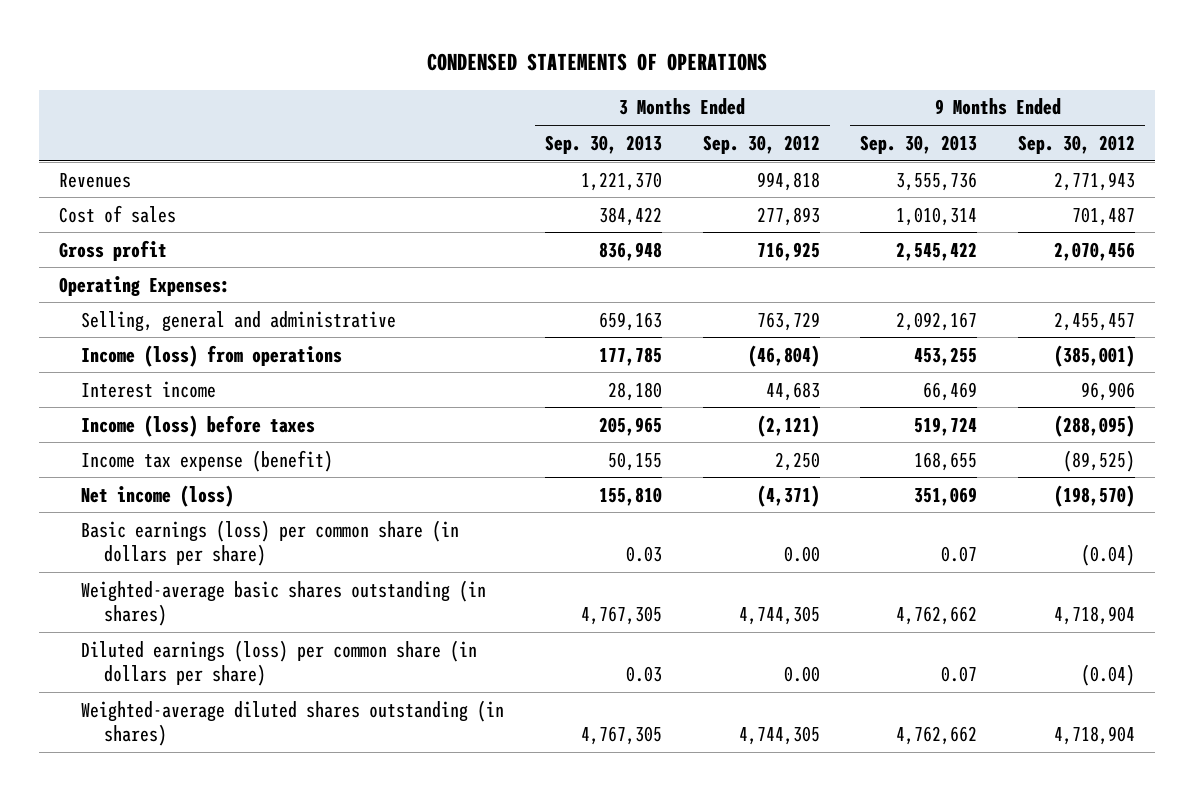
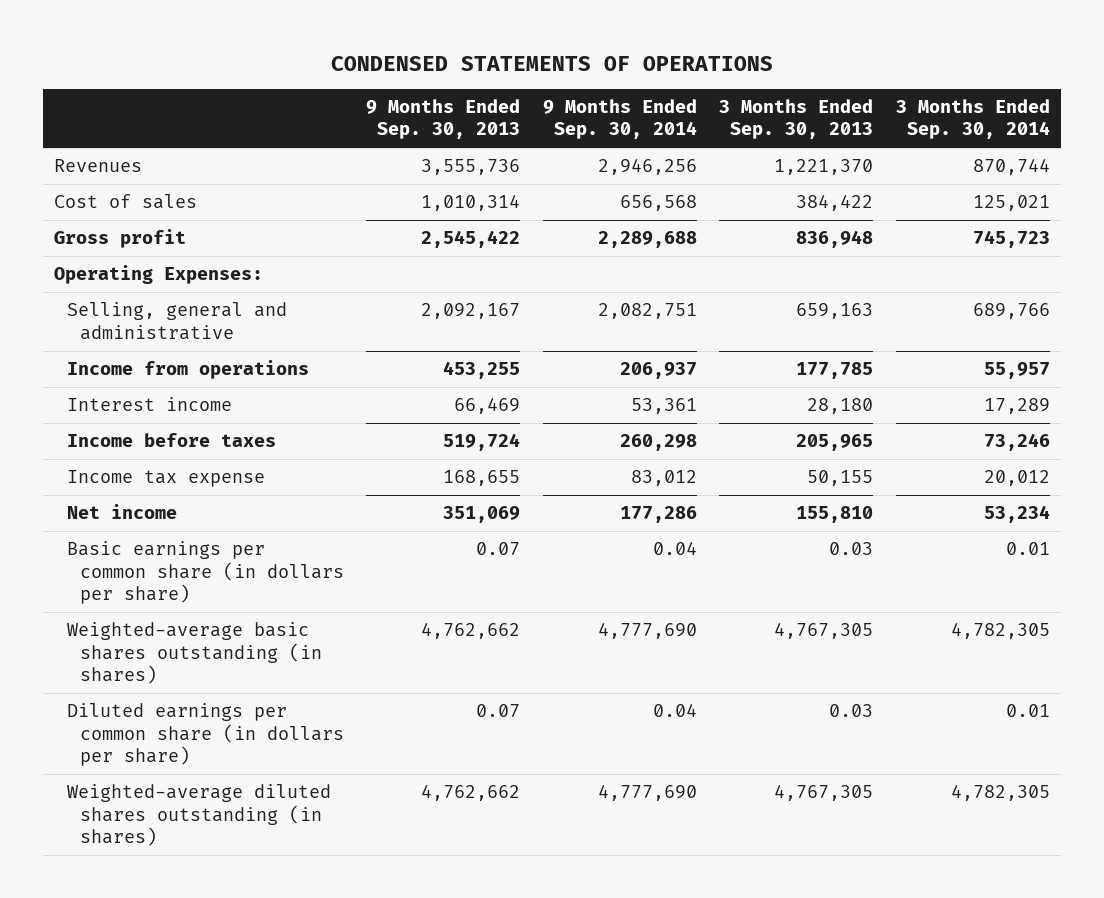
[702,134,820,154] Sep. 30, 2012 -> none
[1017,134,1135,154] Sep. 30, 2012 -> none
none -> [542,99,697,140] 9 Months Ended Sep. 30, 2014
none -> [895,99,1050,140] 3 Months Ended Sep. 30, 2014
[81,344,343,367] Income (loss) from operations -> [66,360,309,380] Income from operations
[81,414,316,437] Income (loss) before taxes -> [66,433,276,448] Income before taxes
[81,449,334,472] Income tax expense (benefit) -> [66,470,265,488] Income tax expense
[81,484,235,507] Net income (loss) -> [66,504,177,520] Net income
[81,519,460,567] Basic earnings (loss) per common share (in dollars per share) -> [66,541,344,605] Basic earnings per common share (in dollars per share)
[81,639,478,687] Diluted earnings (loss) per common share (in dollars per share) -> [66,703,344,767] Diluted earnings per common share (in dollars per share)

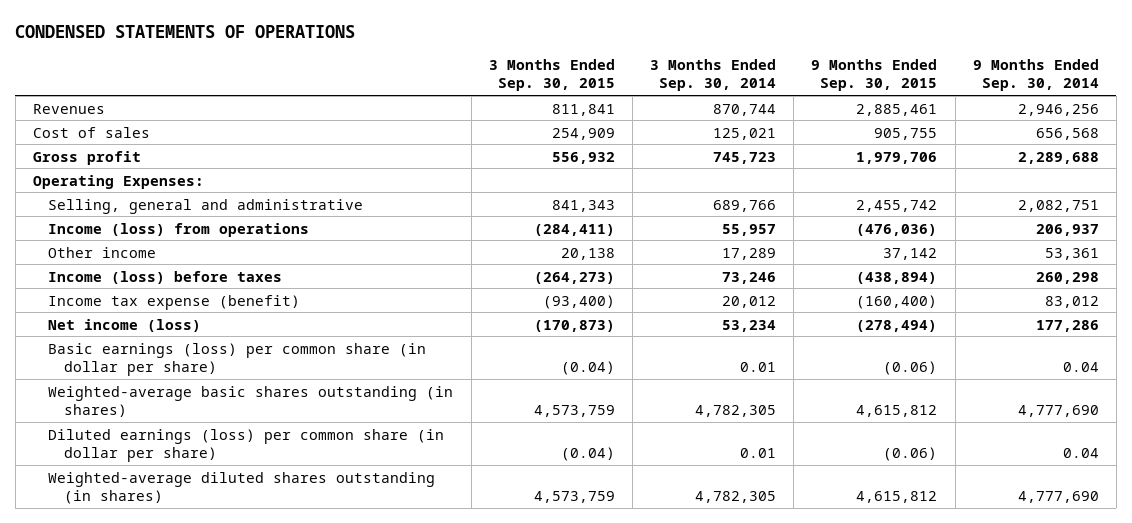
[366,99,521,140] 9 Months Ended Sep. 30, 2013 -> none
[719,99,874,140] 3 Months Ended Sep. 30, 2013 -> none
none -> [488,59,615,92] 3 Months Ended Sep. 30, 2015
none -> [811,59,938,92] 9 Months Ended Sep. 30, 2015
[66,360,309,380] Income from operations -> [48,222,310,237] Income (loss) from operations
[66,397,232,412] Interest income -> [48,246,157,258] Other income
[66,433,276,448] Income before taxes -> [48,270,283,284] Income (loss) before taxes
[66,470,265,488] Income tax expense -> [48,294,301,310] Income tax expense (benefit)
[66,504,177,520] Net income -> [48,318,202,332] Net income (loss)
[66,541,344,605] Basic earnings per common share (in dollars per share) -> [48,342,427,376] Basic earnings (loss) per common share (in dollar per share)
[66,703,344,767] Diluted earnings per common share (in dollars per share) -> [48,428,445,462] Diluted earnings (loss) per common share (in dollar per share)

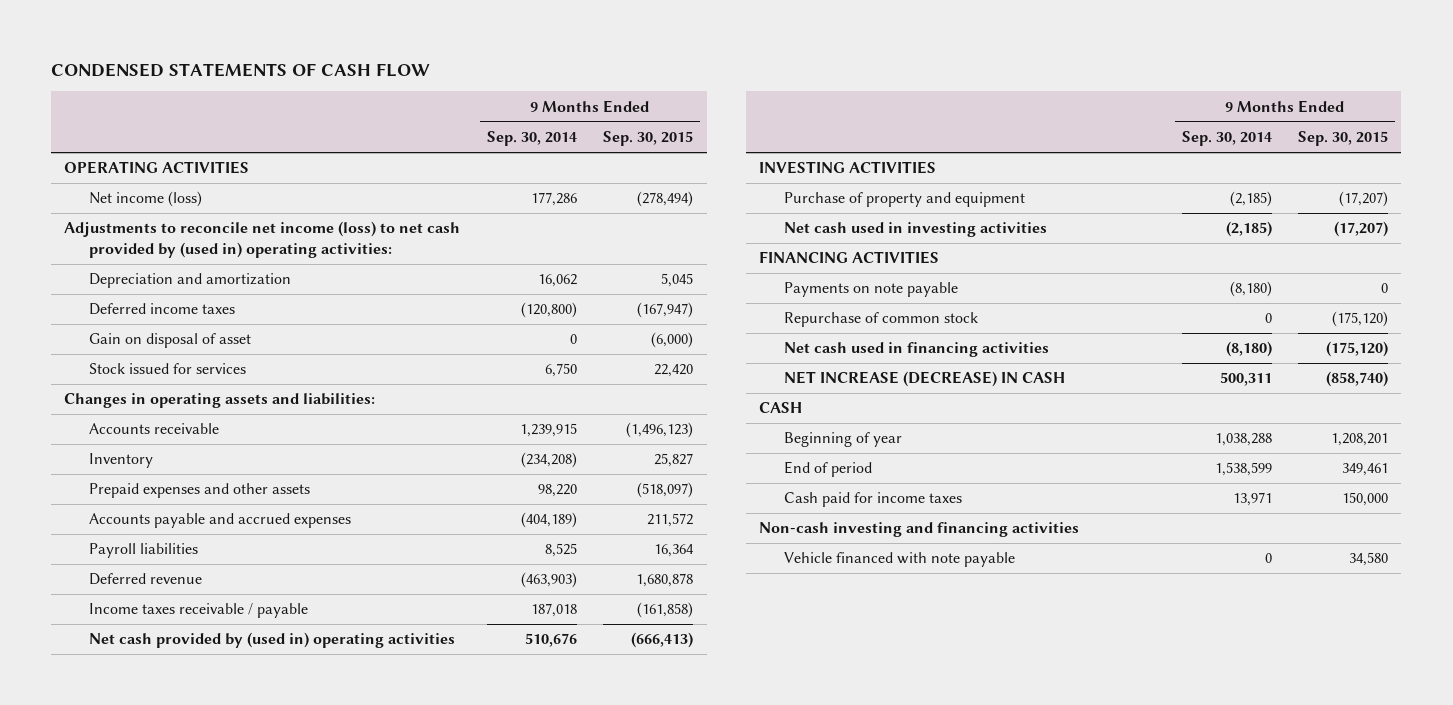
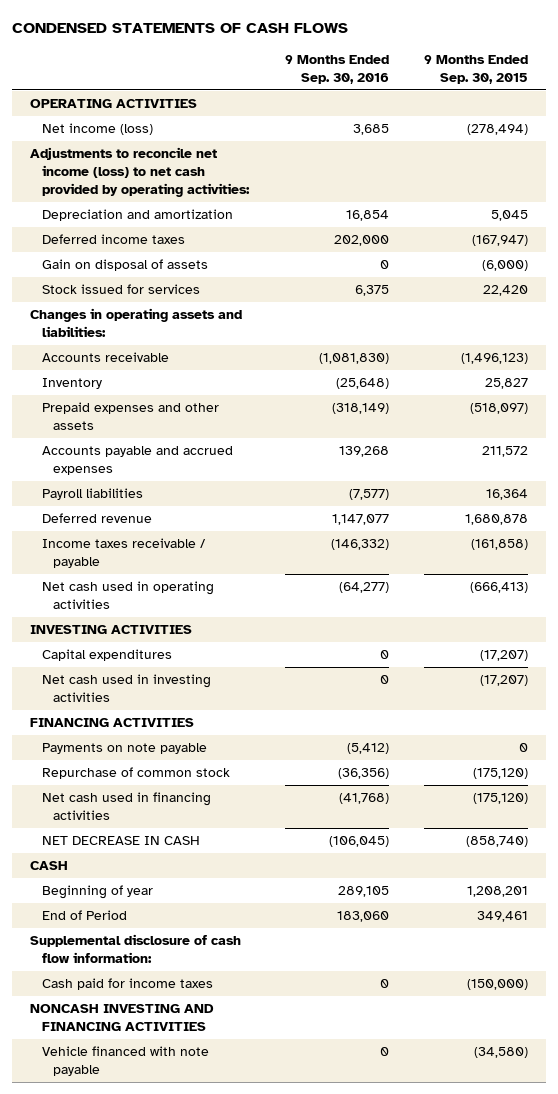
[51,62,431,77] CONDENSED STATEMENTS OF CASH FLOW -> [12,23,349,34] CONDENSED STATEMENTS OF CASH FLOWS
[486,131,577,147] Sep. 30, 2014 -> none
none -> [284,55,389,84] 9 Months Ended Sep. 30, 2016
[64,221,461,258] Adjustments to reconcile net income (loss) to net cash provided by (used in) operating activities: -> [29,147,250,197] Adjustments to reconcile net income (loss) to net cash provided by operating activities:
[89,333,252,349] Gain on disposal of asset -> [41,259,208,272] Gain on disposal of assets
[89,632,456,649] Net cash provided by (used in) operating activities -> [41,581,214,609] Net cash used in operating activities
[784,192,1026,208] Purchase of property and equipment -> [41,649,172,662] Capital expenditures
[784,371,1066,388] NET INCREASE (DECREASE) IN CASH -> [41,836,200,846] NET DECREASE IN CASH
[784,461,873,478] End of period -> [41,910,127,921] End of Period
none -> [29,934,241,963] Supplemental disclosure of cash flow information:
[1342,492,1389,507] 150,000 -> [467,979,529,991] (150,000)
[759,522,1080,538] Non-cash investing and financing activities -> [29,1004,214,1031] NONCASH INVESTING AND FINANCING ACTIVITIES
[1349,552,1389,567] 34,580 -> [474,1047,529,1059] (34,580)

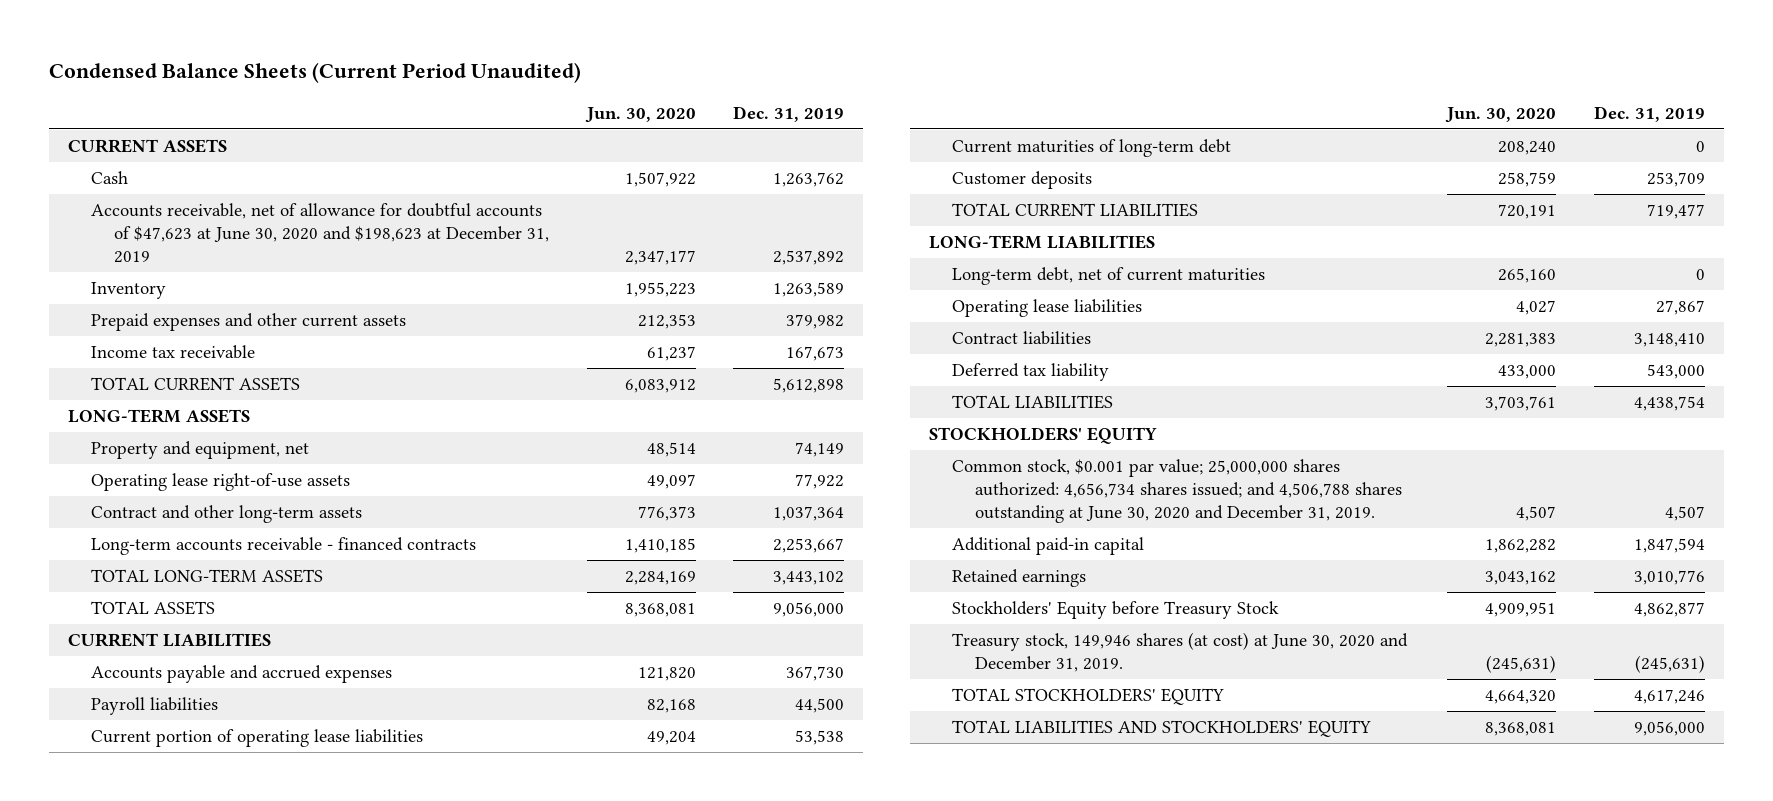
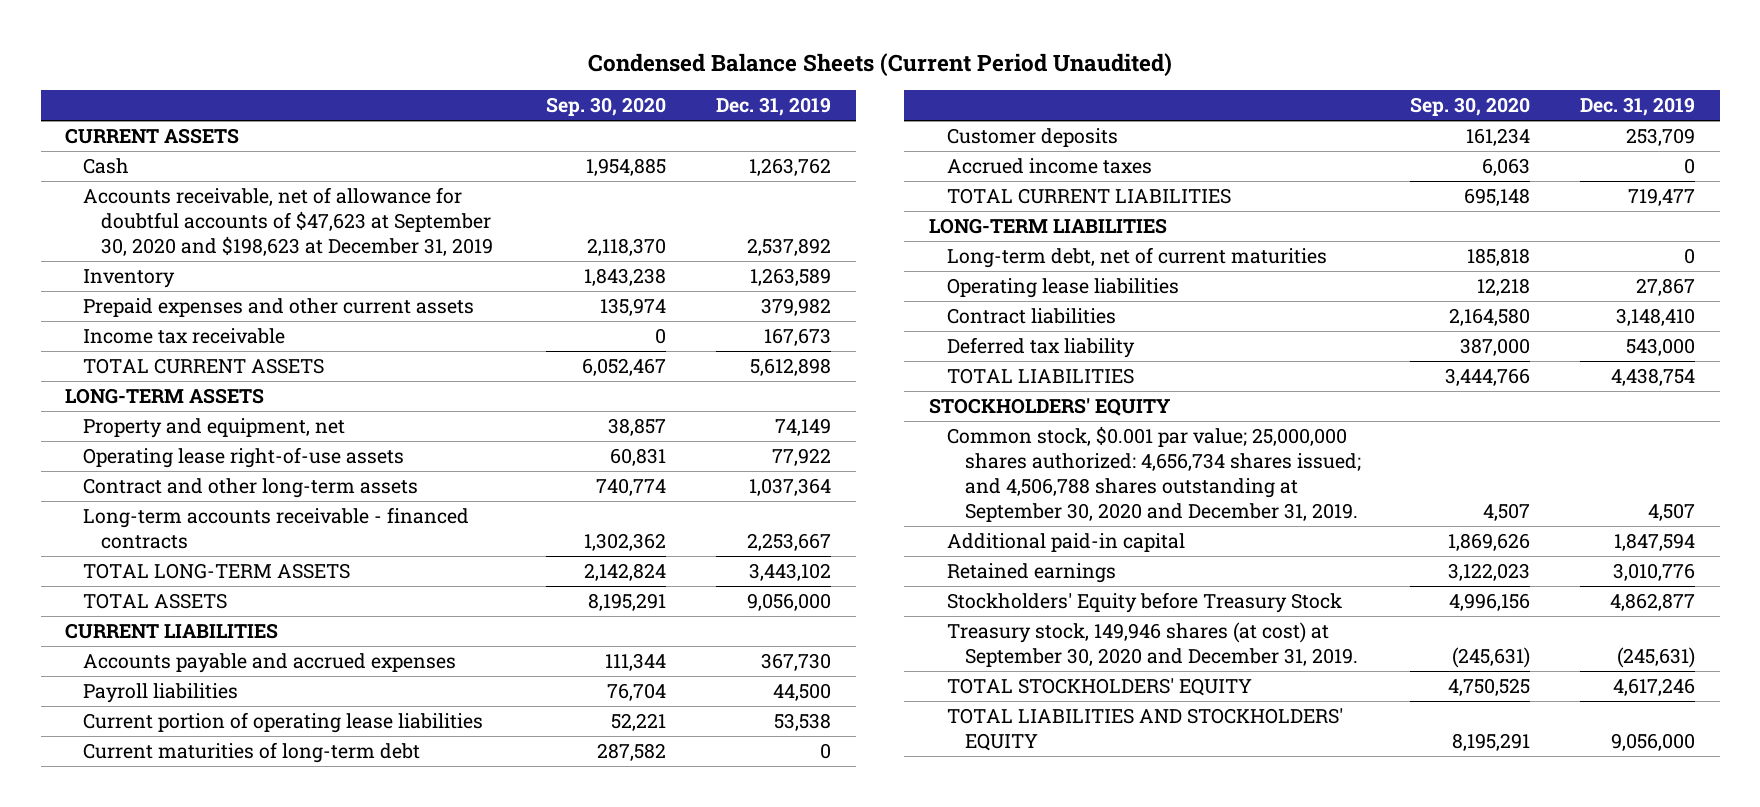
[584,106,696,123] Jun. 30, 2020 -> none
none -> [546,97,667,117] Sep. 30, 2020
[90,203,549,264] Accounts receivable, net of allowance for doubtful accounts of $47,623 at June 30, 2020 and $198,623 at December 31, 2019 -> [83,187,493,257] Accounts receivable, net of allowance for doubtful accounts of $47,623 at September 30, 2020 and $198,623 at December 31, 2019
none -> [946,158,1152,175] Accrued income taxes
[951,459,1402,524] Common stock, $0.001 par value; 25,000,000 shares authorized: 4,656,734 shares issued; and 4,506,788 shares outstanding at June 30, 2020 and December 31, 2019. -> [946,426,1361,523] Common stock, $0.001 par value; 25,000,000 shares authorized: 4,656,734 shares issued; and 4,506,788 shares outstanding at September 30, 2020 and December 31, 2019.
[951,632,1408,673] Treasury stock, 149,946 shares (at cost) at June 30, 2020 and December 31, 2019. -> [946,622,1358,668] Treasury stock, 149,946 shares (at cost) at September 30, 2020 and December 31, 2019.

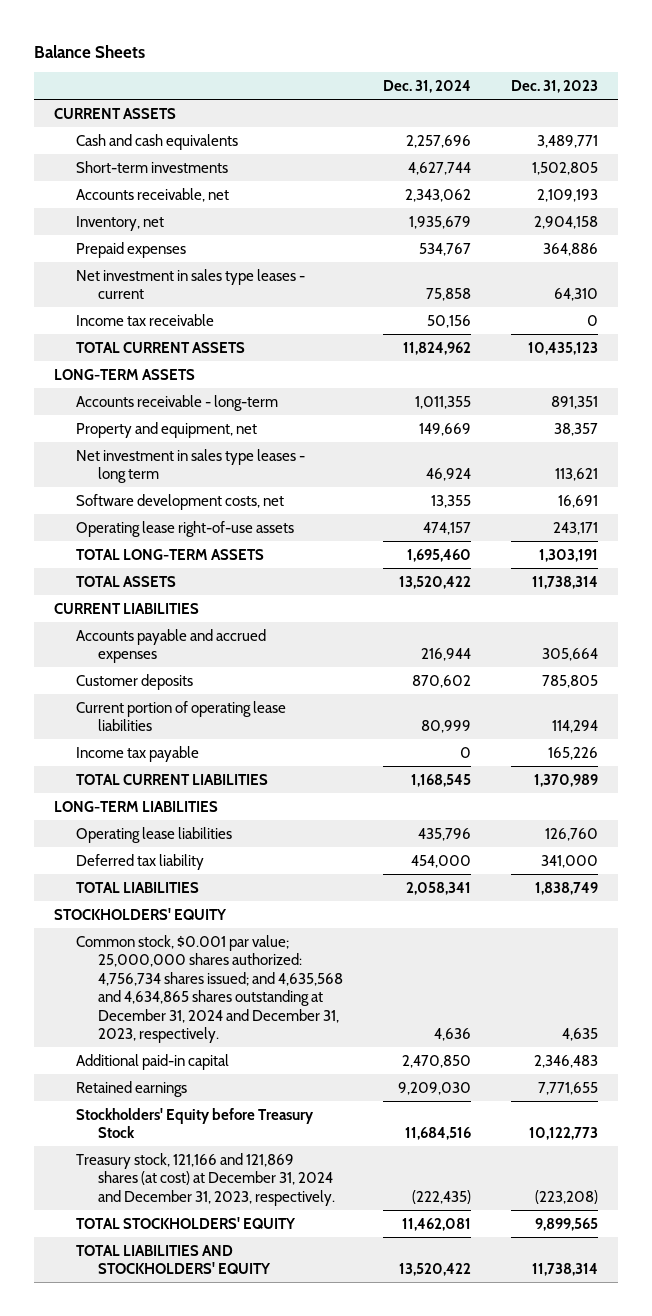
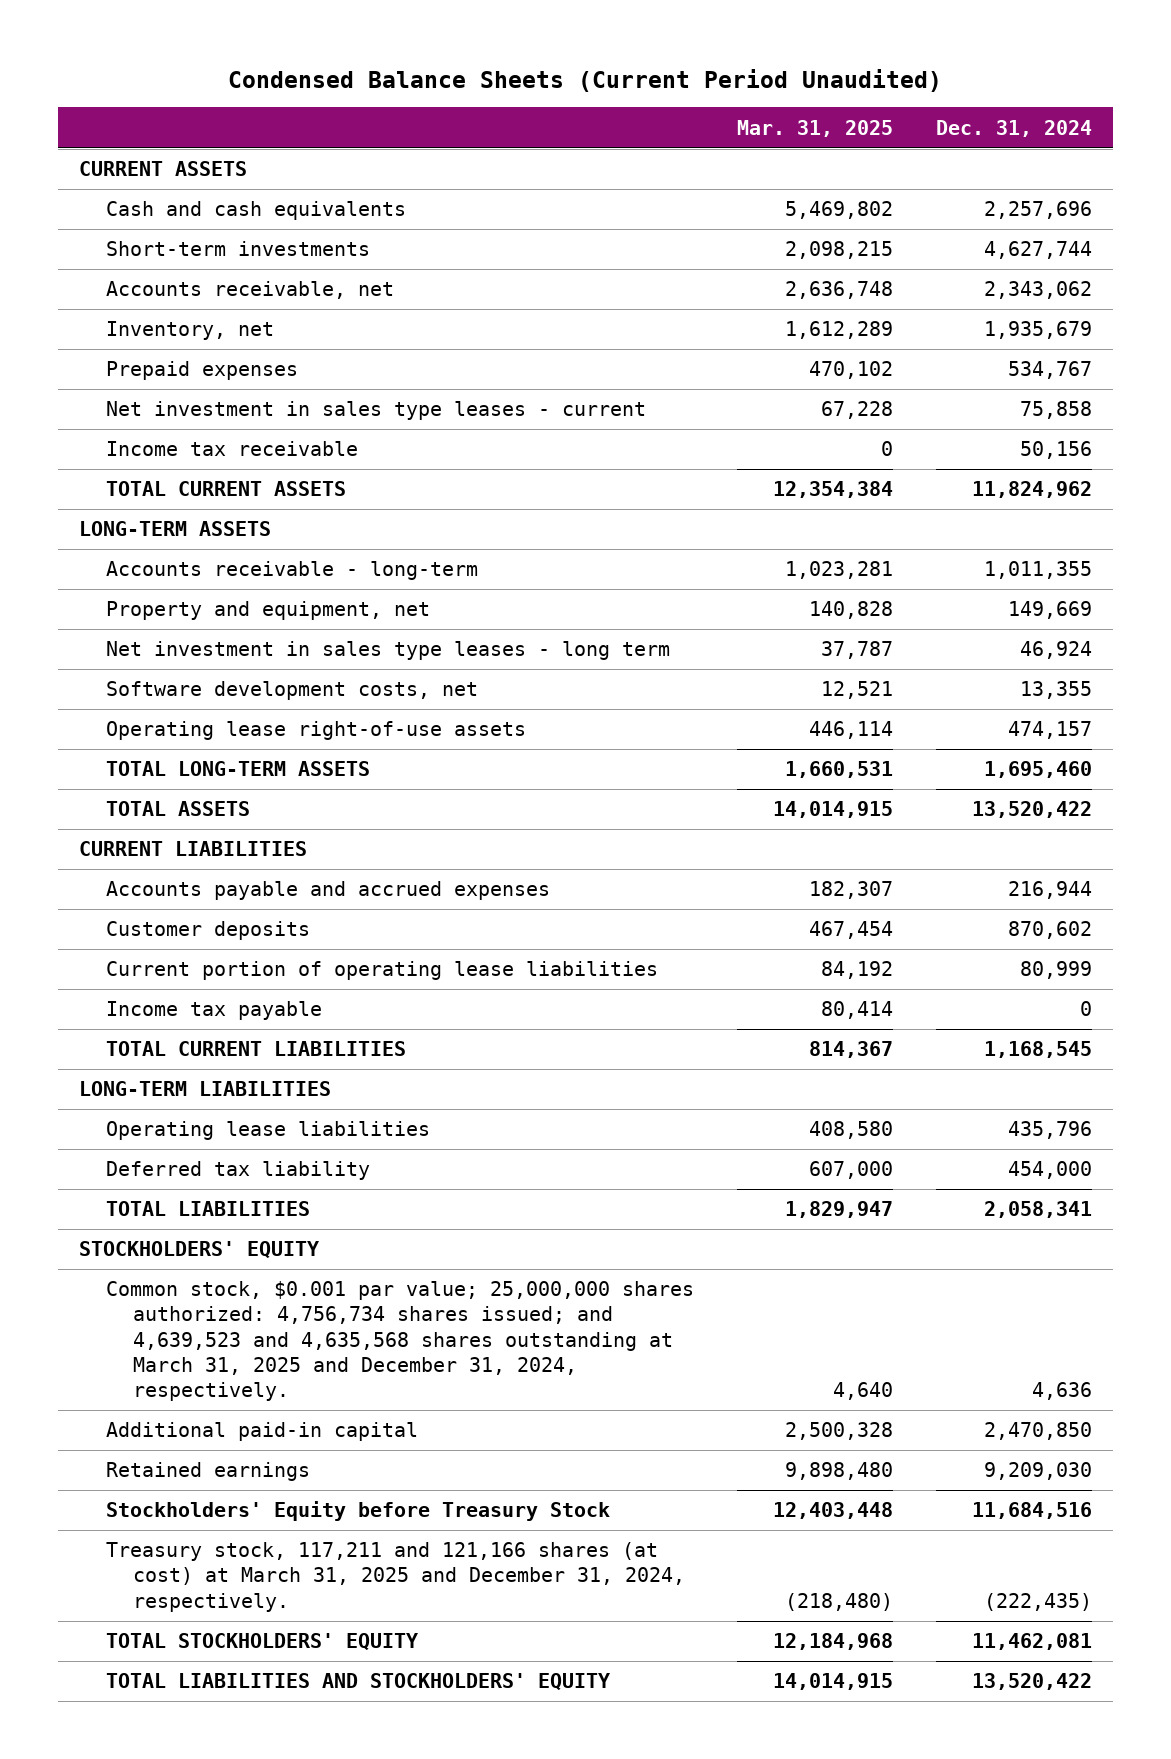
[34,44,146,58] Balance Sheets -> [228,68,943,92] Condensed Balance Sheets (Current Period Unaudited)
[510,80,598,94] Dec. 31, 2023 -> none
none -> [736,119,893,137] Mar. 31, 2025
[76,934,343,1044] Common stock, $0.001 par value; 25,000,000 shares authorized: 4,756,734 shares issued; and 4,635,568 and 4,634,865 shares outstanding at December 31, 2024 and December 31, 2023, respectively. -> [106,1281,695,1402] Common stock, $0.001 par value; 25,000,000 shares authorized: 4,756,734 shares issued; and 4,639,523 and 4,635,568 shares outstanding at March 31, 2025 and December 31, 2024, respectively.
[76,1152,335,1206] Treasury stock, 121,166 and 121,869 shares (at cost) at December 31, 2024 and December 31, 2023, respectively. -> [106,1542,686,1612] Treasury stock, 117,211 and 121,166 shares (at cost) at March 31, 2025 and December 31, 2024, respectively.

